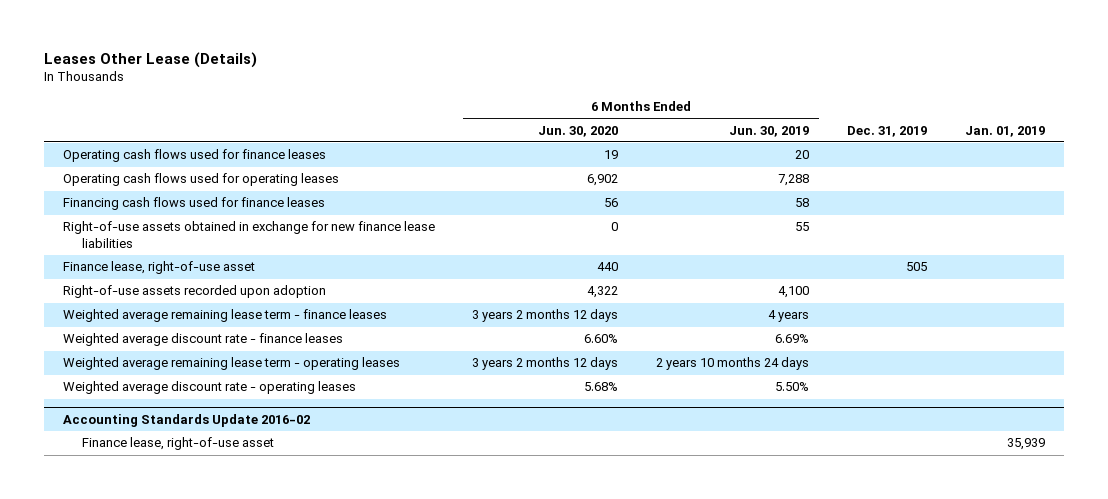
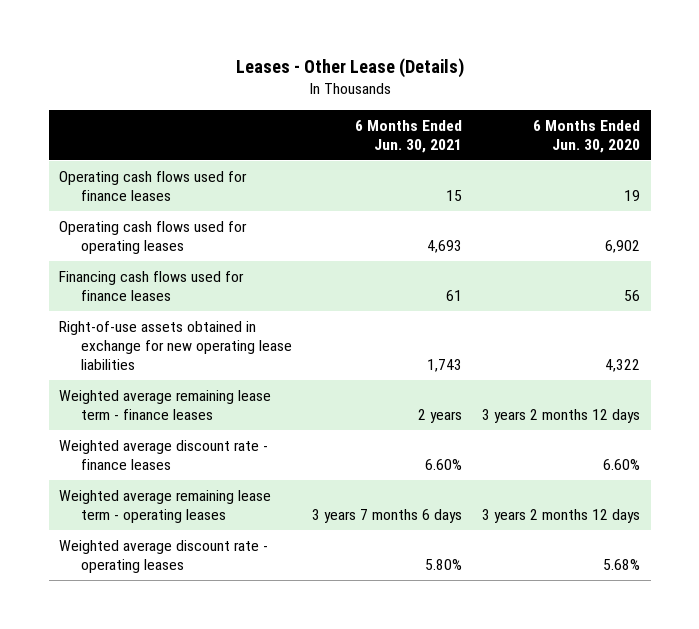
[43,51,257,68] Leases Other Lease (Details) -> [235,57,464,78] Leases - Other Lease (Details)
[729,125,810,137] Jun. 30, 2019 -> none
[847,125,928,137] Dec. 31, 2019 -> none
[964,125,1045,137] Jan. 01, 2019 -> none
none -> [354,119,462,153] 6 Months Ended Jun. 30, 2021
[62,221,435,249] Right-of-use assets obtained in exchange for new finance lease liabilities -> none
[62,261,255,275] Finance lease, right-of-use asset -> none
[62,285,326,299] Right-of-use assets recorded upon adoption -> [58,320,292,370] Right-of-use assets obtained in exchange for new operating lease liabilities
[62,413,310,427] Accounting Standards Update 2016-02 -> none
[82,437,275,451] Finance lease, right-of-use asset -> none

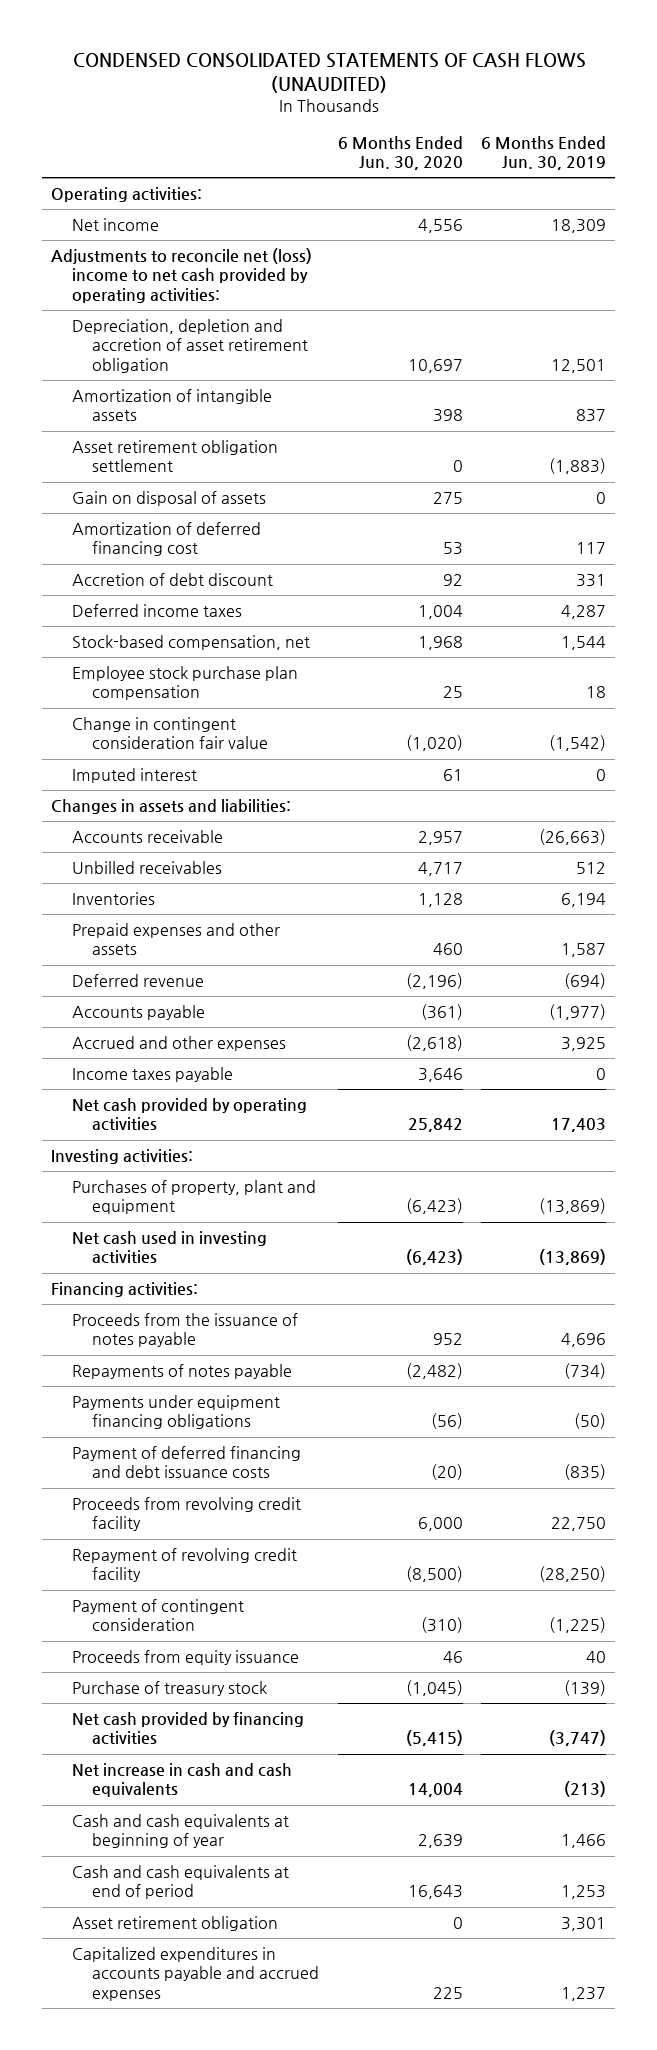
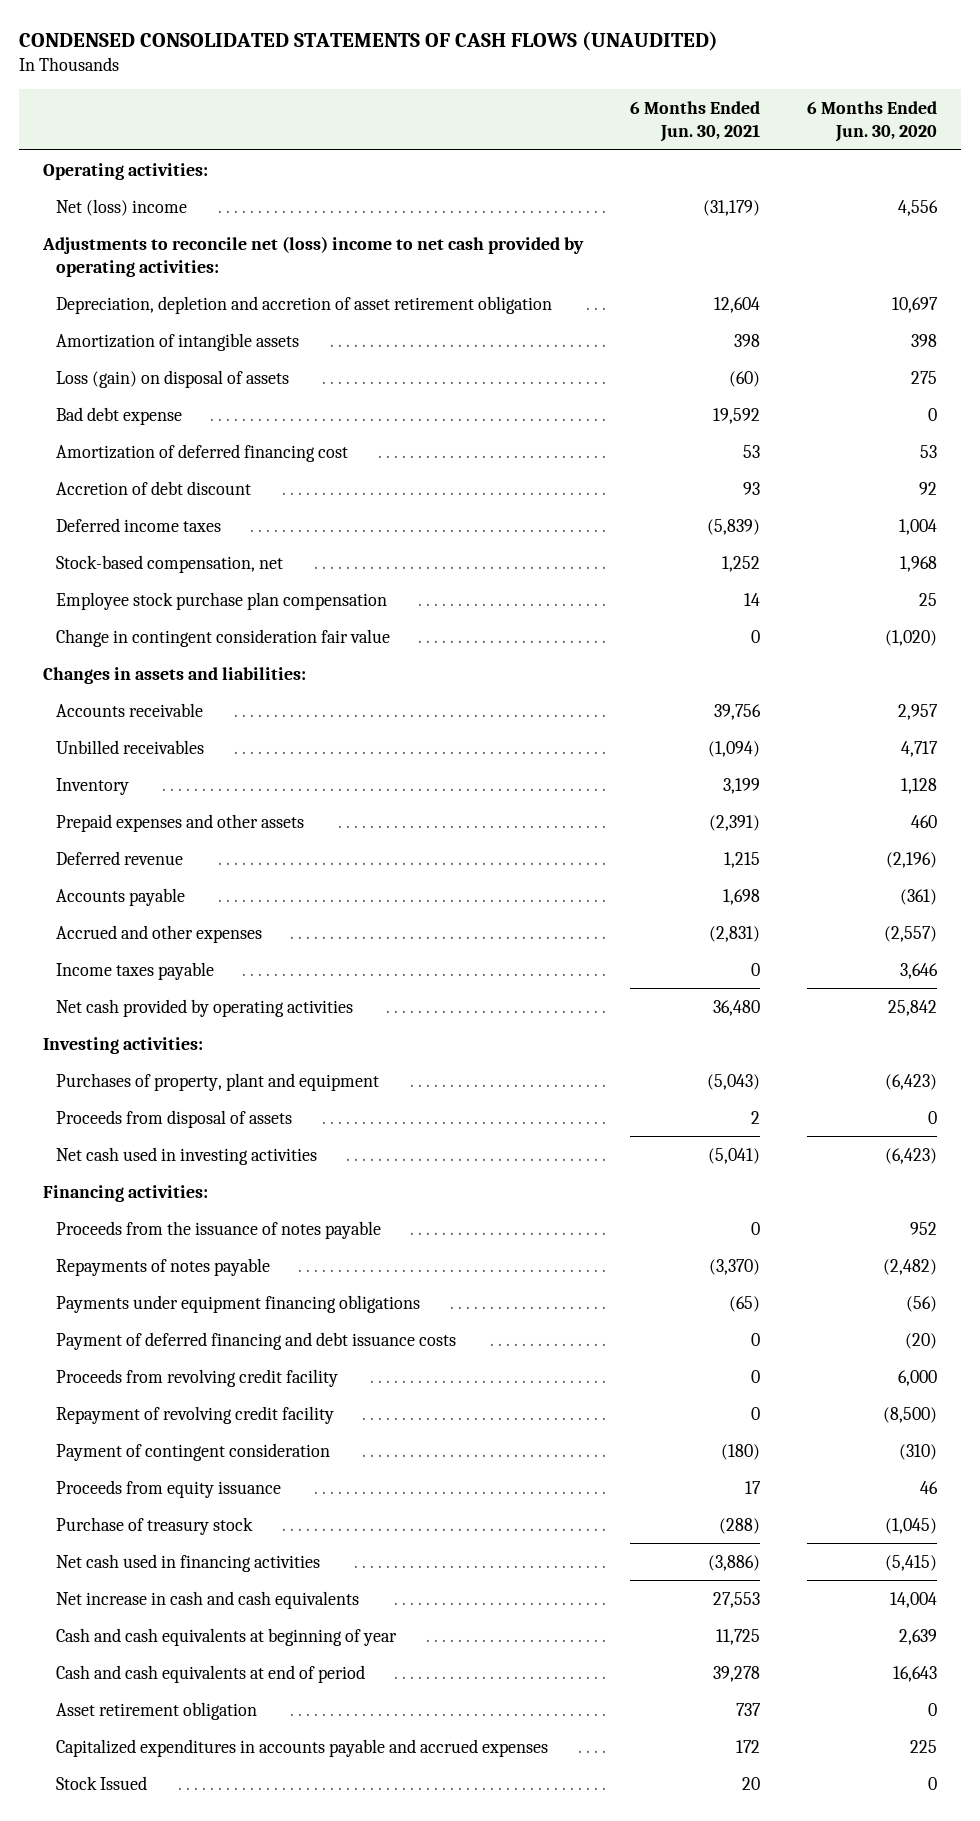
[480,135,606,170] 6 Months Ended Jun. 30, 2019 -> none
none -> [630,101,761,143] 6 Months Ended Jun. 30, 2021
[71,218,159,232] Net income -> [55,198,187,216] Net (loss) income
[71,440,278,473] Asset retirement obligation settlement -> none
[71,491,266,507] Gain on disposal of assets -> [55,369,289,388] Loss (gain) on disposal of assets
none -> [55,406,182,425] Bad debt expense
[71,768,197,784] Imputed interest -> none
[71,892,155,906] Inventories -> [55,777,129,795] Inventory
[405,1035,463,1052] (2,618) -> [884,925,938,942] (2,557)
none -> [55,1109,292,1128] Proceeds from disposal of assets
[71,1712,304,1746] Net cash provided by financing activities -> [55,1553,320,1572] Net cash used in financing activities
none -> [55,1775,147,1790] Stock Issued

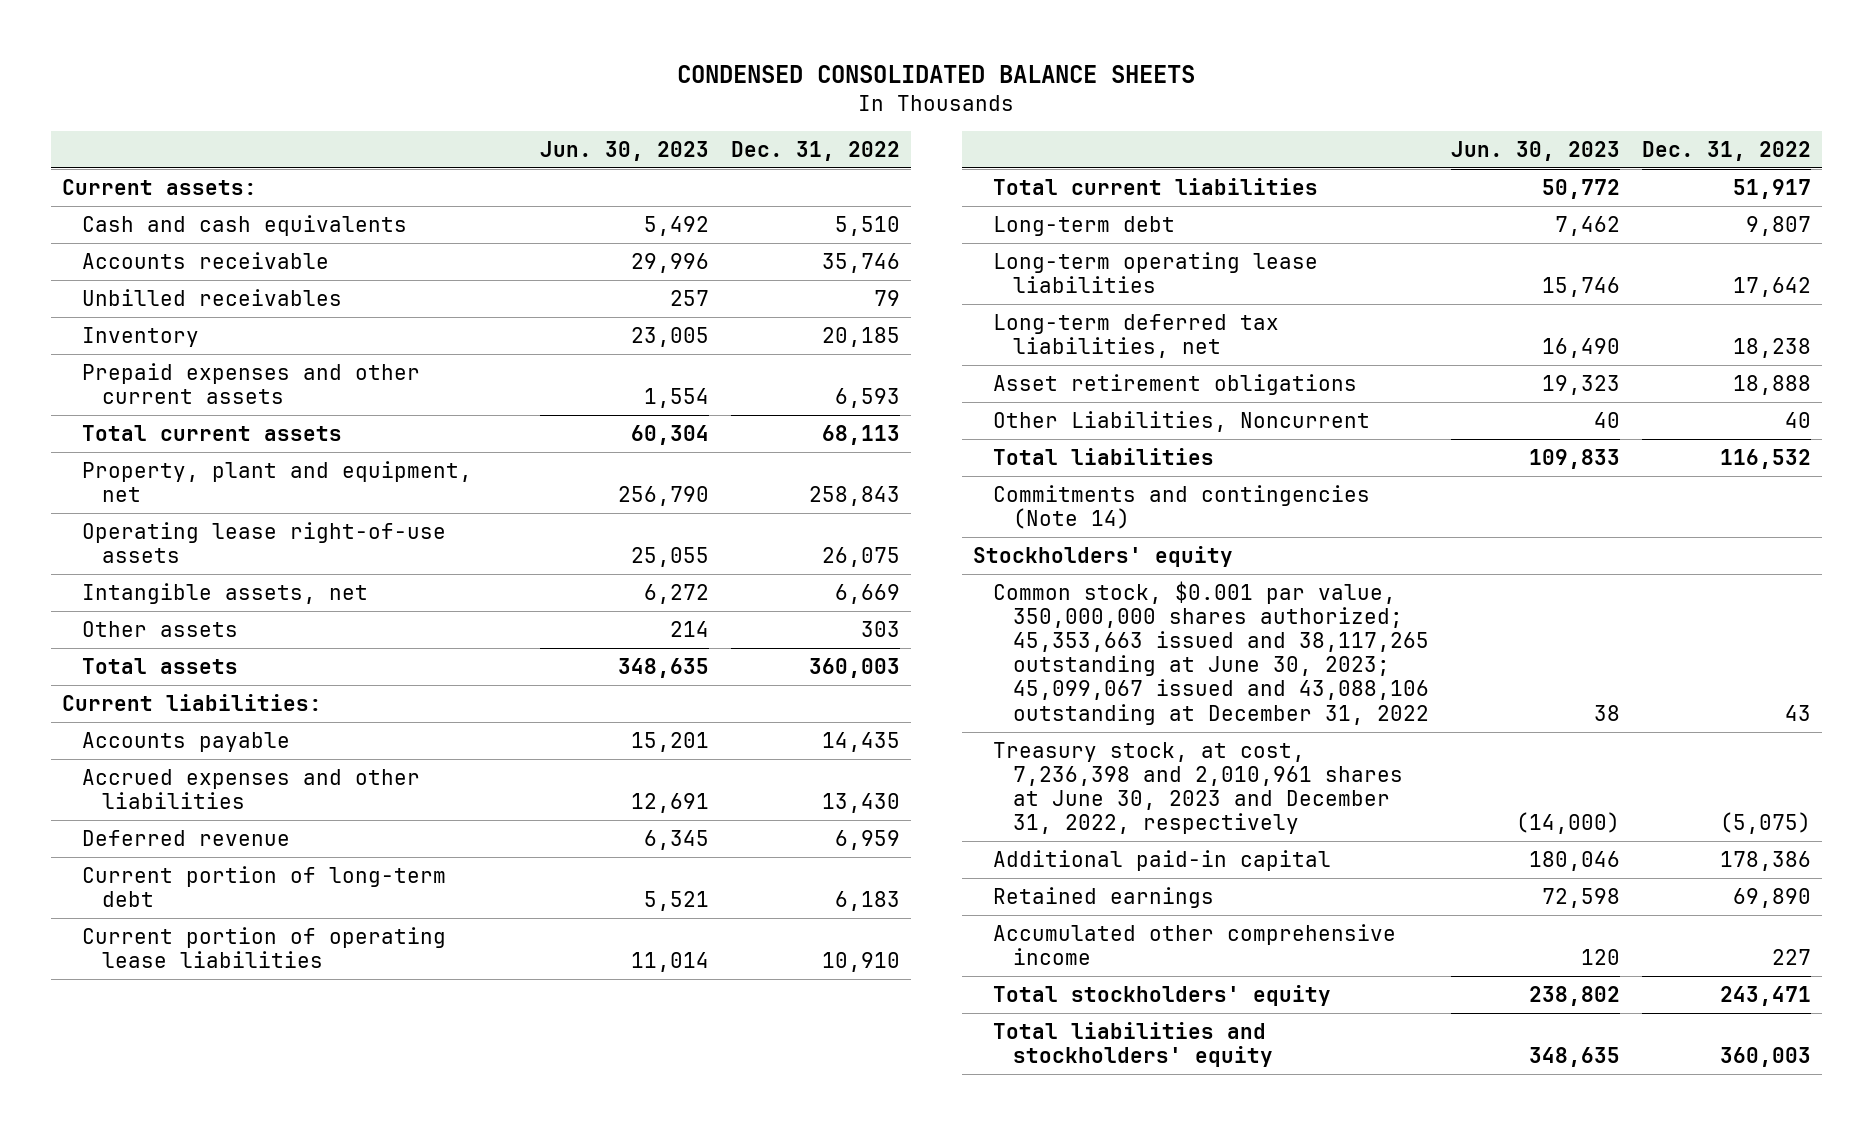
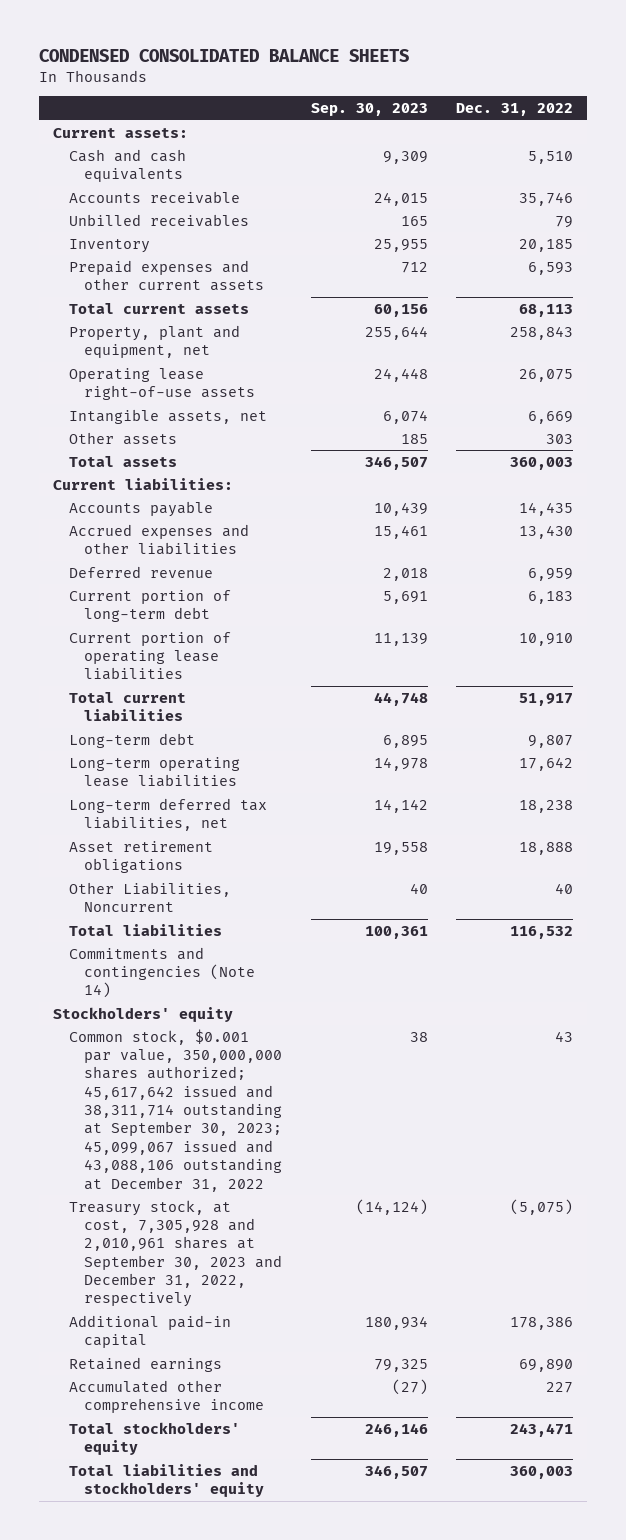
[540,140,710,161] Jun. 30, 2023 -> none
none -> [310,103,428,117] Sep. 30, 2023
[992,580,1430,725] Common stock, $0.001 par value, 350,000,000 shares authorized; 45,353,663 issued and 38,117,265 outstanding at June 30, 2023; 45,099,067 issued and 43,088,106 outstanding at December 31, 2022 -> [68,1028,283,1192] Common stock, $0.001 par value, 350,000,000 shares authorized; 45,617,642 issued and 38,311,714 outstanding at September 30, 2023; 45,099,067 issued and 43,088,106 outstanding at December 31, 2022
[992,741,1404,835] Treasury stock, at cost, 7,236,398 and 2,010,961 shares at June 30, 2023 and December 31, 2022, respectively -> [68,1199,283,1308] Treasury stock, at cost, 7,305,928 and 2,010,961 shares at September 30, 2023 and December 31, 2022, respectively

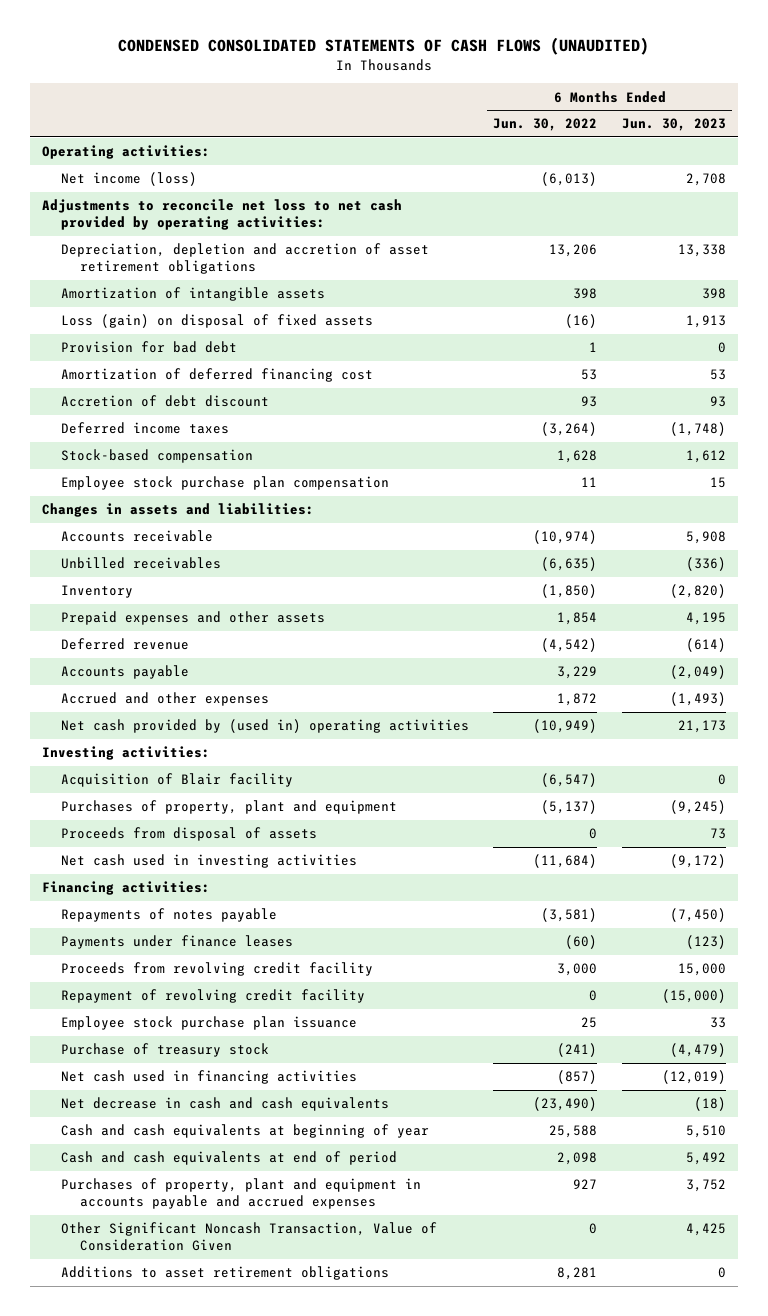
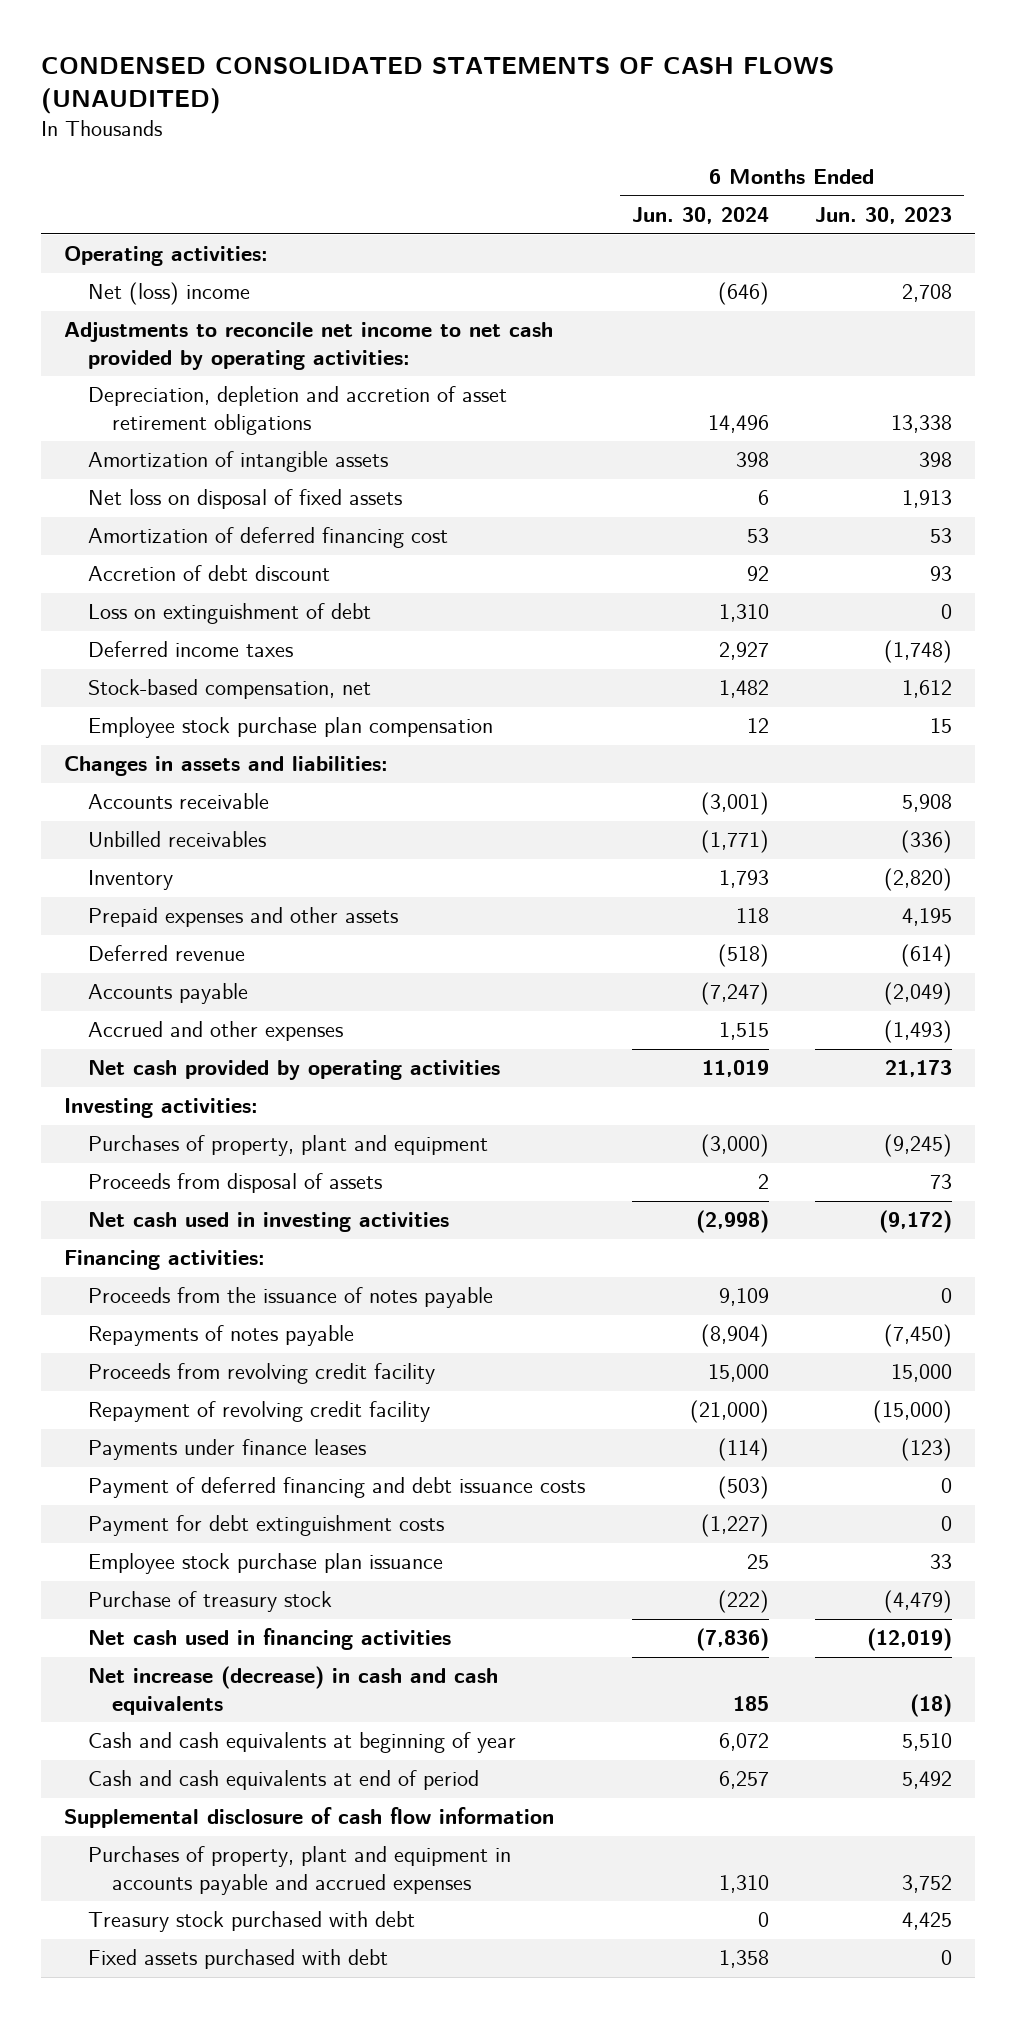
[493,118,598,132] Jun. 30, 2022 -> none
none -> [631,207,769,225] Jun. 30, 2024
[60,172,197,187] Net income (loss) -> [88,282,251,306] Net (loss) income
[42,199,403,231] Adjustments to reconcile net loss to net cash provided by operating activities: -> [64,322,554,370] Adjustments to reconcile net income to net cash provided by operating activities:
[60,341,237,354] Provision for bad debt -> none
[60,314,373,329] Loss (gain) on disposal of fixed assets -> [88,489,403,510] Net loss on disposal of fixed assets
none -> [88,603,372,625] Loss on extinguishment of debt
[60,449,253,464] Stock-based compensation -> [88,679,372,700] Stock-based compensation, net
[60,719,469,734] Net cash provided by (used in) operating activities -> [88,1060,501,1081] Net cash provided by operating activities
[60,773,293,788] Acquisition of Blair facility -> none
none -> [88,1287,494,1309] Proceeds from the issuance of notes payable
[60,935,293,950] Payments under finance leases -> [88,1439,367,1461] Payments under finance leases
none -> [88,1477,586,1499] Payment of deferred financing and debt issuance costs
none -> [88,1515,445,1537] Payment for debt extinguishment costs
[60,1097,389,1112] Net decrease in cash and cash equivalents -> [88,1666,499,1715] Net increase (decrease) in cash and cash equivalents
none -> [64,1807,555,1829] Supplemental disclosure of cash flow information
[60,1266,389,1281] Additions to asset retirement obligations -> none
[60,1222,437,1252] Other Significant Noncash Transaction, Value of Consideration Given -> [88,1911,416,1933] Treasury stock purchased with debt
none -> [88,1949,389,1970] Fixed assets purchased with debt

